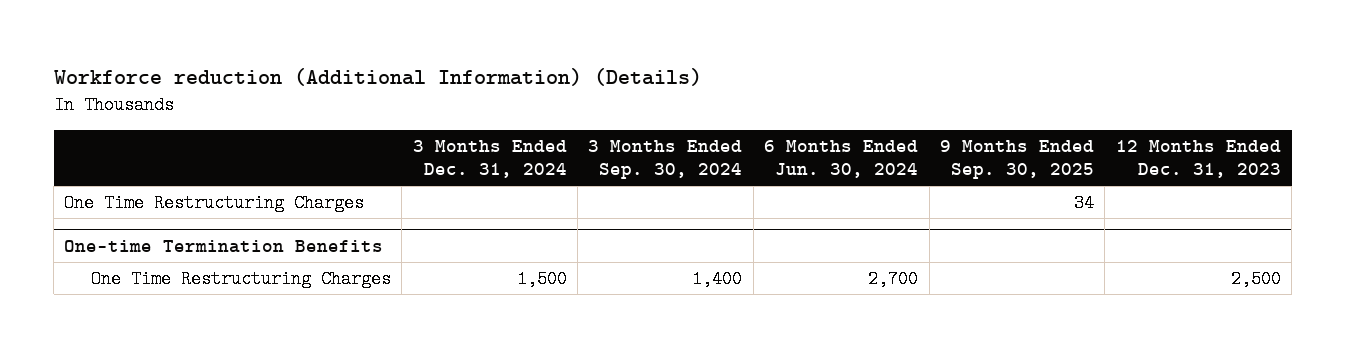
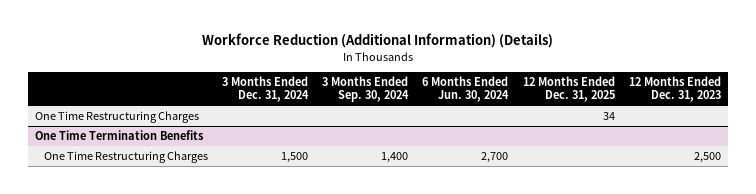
[53,67,702,86] Workforce reduction (Additional Information) (Details) -> [202,33,554,49] Workforce Reduction (Additional Information) (Details)
[939,139,1094,180] 9 Months Ended Sep. 30, 2025 -> none
none -> [522,75,615,103] 12 Months Ended Dec. 31, 2025
[64,239,384,253] One-time Termination Benefits -> [35,129,205,140] One Time Termination Benefits

